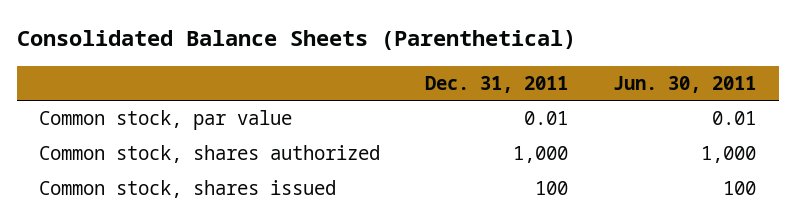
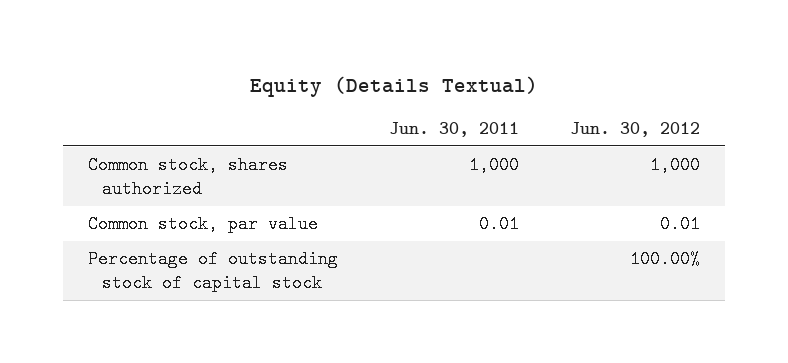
[16,30,576,51] Consolidated Balance Sheets (Parenthetical) -> [249,75,538,97] Equity (Details Textual)
[425,75,569,93] Dec. 31, 2011 -> none
none -> [569,122,700,138] Jun. 30, 2012
[39,180,337,199] Common stock, shares issued -> none
[39,110,293,131] Common stock, par value -> [88,215,319,234] Common stock, par value
none -> [88,250,339,293] Percentage of outstanding stock of capital stock

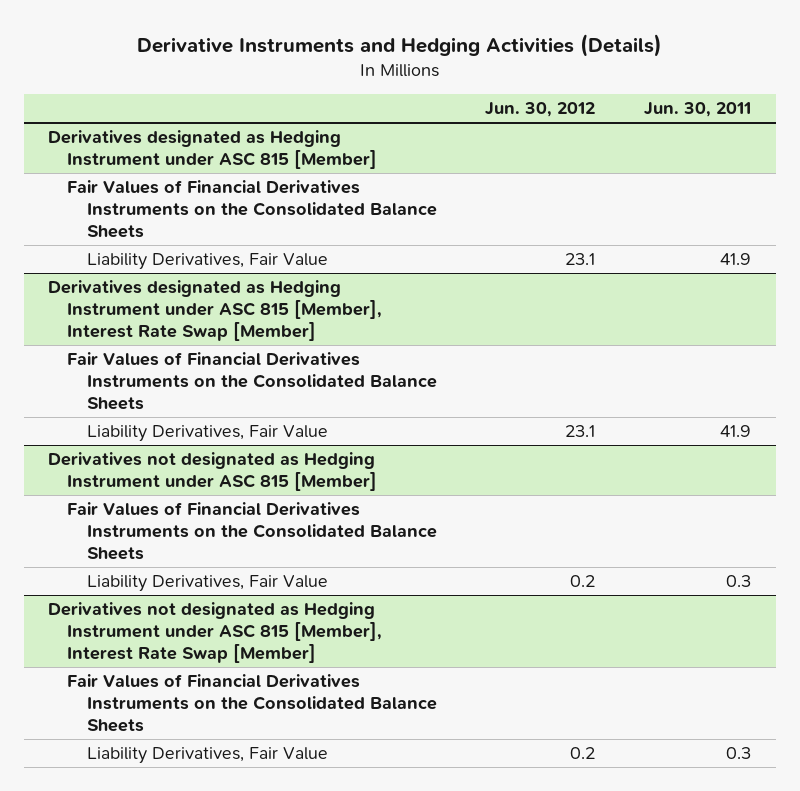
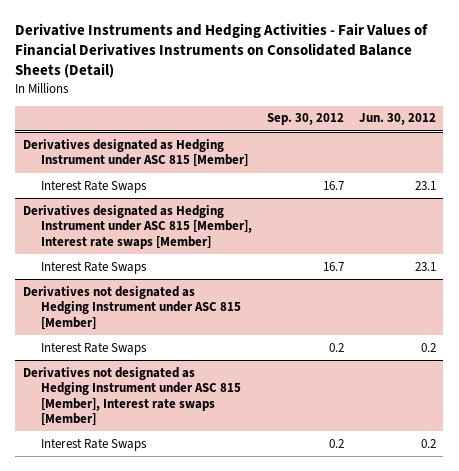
[136,33,662,57] Derivative Instruments and Hedging Activities (Details) -> [15,23,429,79] Derivative Instruments and Hedging Activities - Fair Values of Financial Derivatives Instruments on Consolidated Balance Sheets (Detail)
[644,102,752,118] Jun. 30, 2011 -> none
none -> [266,113,344,126] Sep. 30, 2012
[67,180,437,239] Fair Values of Financial Derivatives Instruments on the Consolidated Balance Sheets -> none
[67,352,437,411] Fair Values of Financial Derivatives Instruments on the Consolidated Balance Sheets -> none
[86,253,328,271] Liability Derivatives, Fair Value -> [40,179,147,193] Interest Rate Swaps
[48,280,383,342] Derivatives designated as Hedging Instrument under ASC 815 [Member], Interest Rate Swap [Member] -> [22,204,252,249] Derivatives designated as Hedging Instrument under ASC 815 [Member], Interest rate swaps [Member]
[86,425,328,443] Liability Derivatives, Fair Value -> [40,260,147,274] Interest Rate Swaps
[67,502,437,561] Fair Values of Financial Derivatives Instruments on the Consolidated Balance Sheets -> none
[67,674,437,733] Fair Values of Financial Derivatives Instruments on the Consolidated Balance Sheets -> none
[86,575,328,593] Liability Derivatives, Fair Value -> [40,341,147,355] Interest Rate Swaps
[48,602,383,664] Derivatives not designated as Hedging Instrument under ASC 815 [Member], Interest Rate Swap [Member] -> [22,366,241,425] Derivatives not designated as Hedging Instrument under ASC 815 [Member], Interest rate swaps [Member]
[86,747,328,765] Liability Derivatives, Fair Value -> [40,437,147,451] Interest Rate Swaps

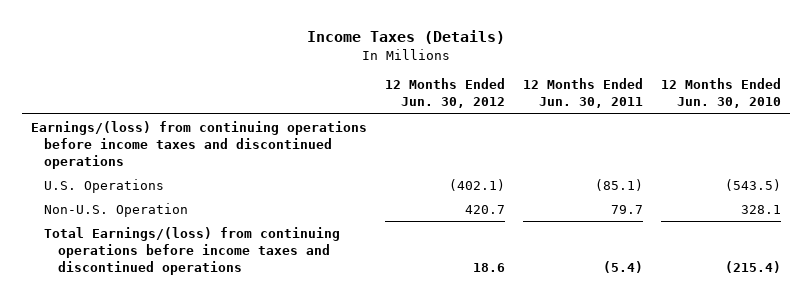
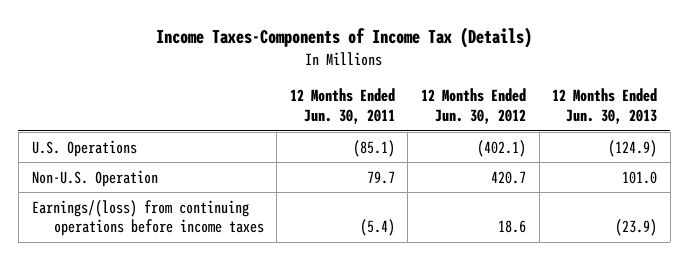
[306,29,505,44] Income Taxes (Details) -> [156,27,533,49] Income Taxes-Components of Income Tax (Details)
[660,78,781,109] 12 Months Ended Jun. 30, 2010 -> none
none -> [552,88,658,124] 12 Months Ended Jun. 30, 2013
[30,120,367,169] Earnings/(loss) from continuing operations before income taxes and discontinued operations -> none
[44,226,341,275] Total Earnings/(loss) from continuing operations before income taxes and discontinued operations -> [31,199,264,237] Earnings/(loss) from continuing operations before income taxes

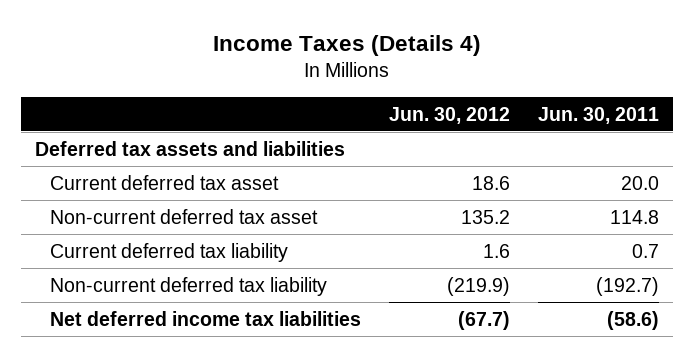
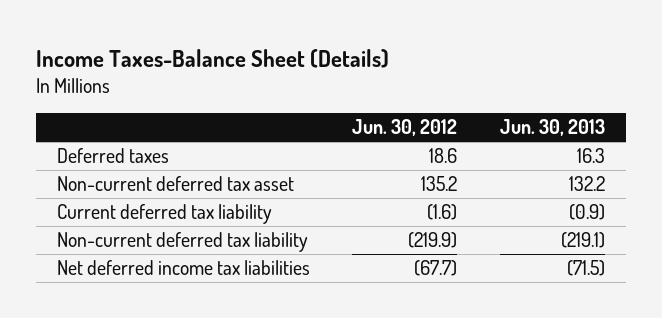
[213,35,482,57] Income Taxes (Details 4) -> [36,48,390,68] Income Taxes-Balance Sheet (Details)
[538,106,660,124] Jun. 30, 2011 -> none
none -> [499,119,605,137] Jun. 30, 2013
[35,140,346,156] Deferred tax assets and liabilities -> none
[49,174,279,190] Current deferred tax asset -> [57,148,170,164] Deferred taxes
[482,243,510,258] 1.6 -> [427,204,458,221] (1.6)

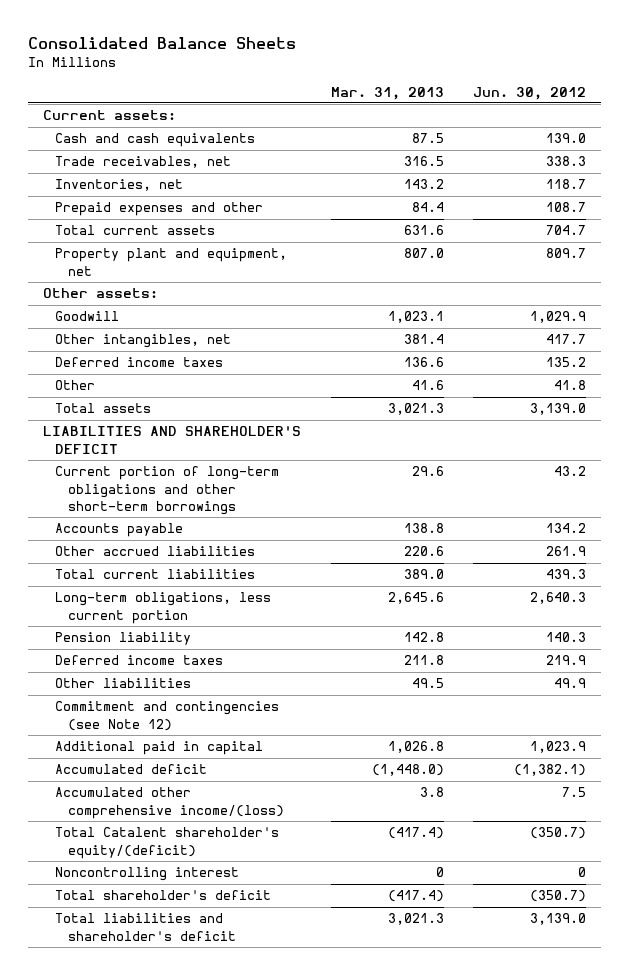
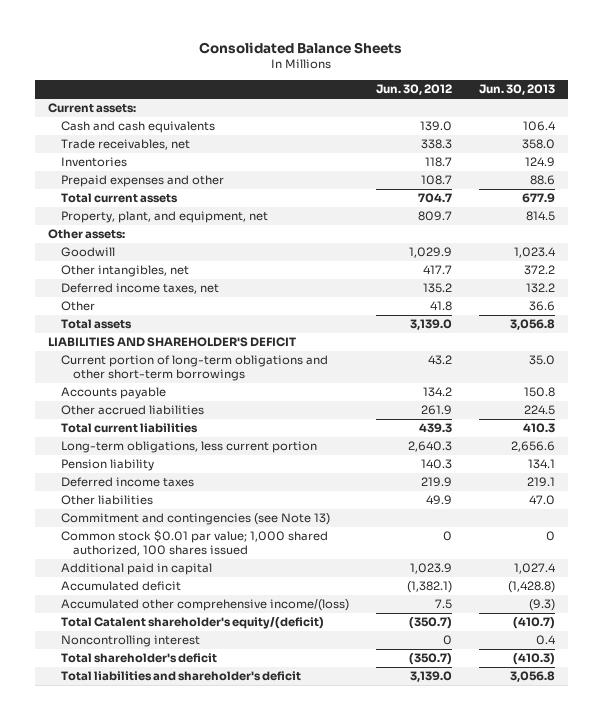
[330,86,444,100] Mar. 31, 2013 -> none
none -> [478,84,555,96] Jun. 30, 2013
[55,179,184,192] Inventories, net -> [60,157,127,168] Inventories
[55,248,288,276] Property plant and equipment, net -> [60,211,268,224] Property, plant, and equipment, net
[55,357,224,368] Deferred income taxes -> [60,283,219,295] Deferred income taxes, net
[55,701,280,731] Commitment and contingencies (see Note 12) -> [60,513,330,526] Commitment and contingencies (see Note 13)
none -> [60,530,328,556] Common stock $0.01 par value; 1,000 shared authorized, 100 shares issued

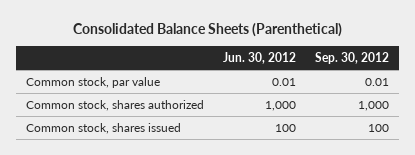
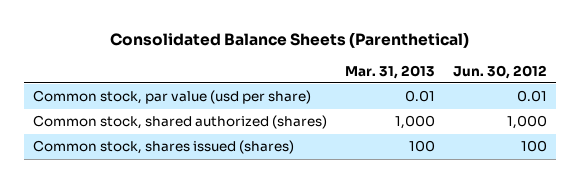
[315,51,390,64] Sep. 30, 2012 -> none
none -> [345,64,436,79] Mar. 31, 2013
[25,76,160,88] Common stock, par value -> [33,90,312,105] Common stock, par value (usd per share)
[25,99,204,111] Common stock, shares authorized -> [33,115,328,130] Common stock, shared authorized (shares)
[25,122,181,134] Common stock, shares issued -> [33,140,295,155] Common stock, shares issued (shares)

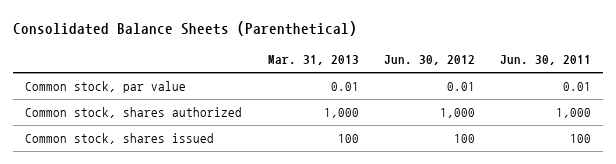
none -> [499,55,591,66] Jun. 30, 2011
[33,90,312,105] Common stock, par value (usd per share) -> [25,81,187,94] Common stock, par value
[33,115,328,130] Common stock, shared authorized (shares) -> [25,107,243,119] Common stock, shares authorized
[33,140,295,155] Common stock, shares issued (shares) -> [25,133,215,145] Common stock, shares issued

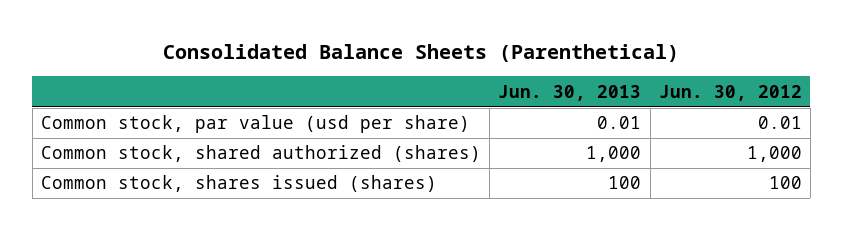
[267,55,359,66] Mar. 31, 2013 -> none
[499,55,591,66] Jun. 30, 2011 -> none
none -> [498,84,642,101] Jun. 30, 2013
[25,81,187,94] Common stock, par value -> [41,115,471,134] Common stock, par value (usd per share)
[25,107,243,119] Common stock, shares authorized -> [41,145,482,163] Common stock, shared authorized (shares)
[25,133,215,145] Common stock, shares issued -> [41,175,438,193] Common stock, shares issued (shares)

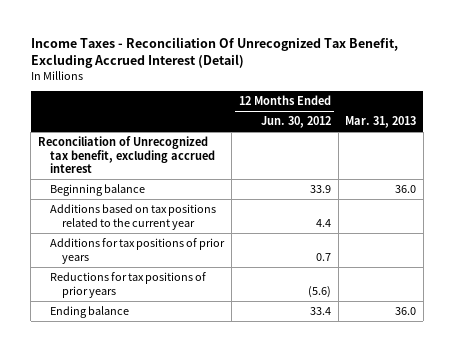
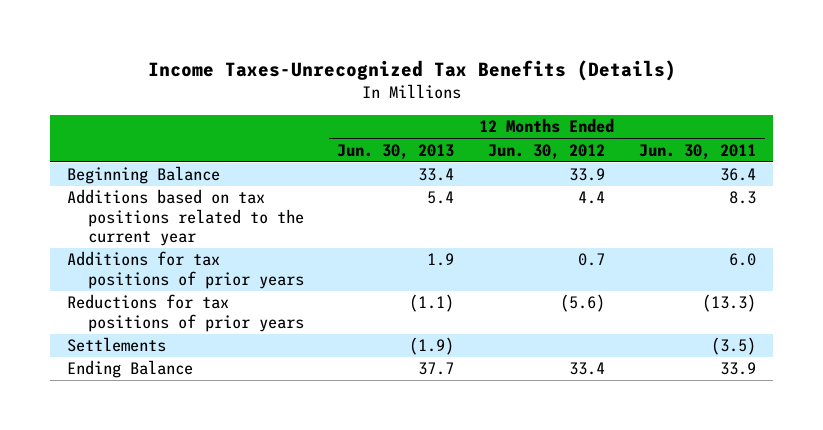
[30,37,398,69] Income Taxes - Reconciliation Of Unrecognized Tax Benefit, Excluding Accrued Interest (Detail) -> [147,59,676,81] Income Taxes-Unrecognized Tax Benefits (Details)
[345,116,417,129] Mar. 31, 2013 -> none
none -> [337,143,455,160] Jun. 30, 2013
none -> [639,143,757,160] Jun. 30, 2011
[38,136,216,174] Reconciliation of Unrecognized tax benefit, excluding accrued interest -> none
[50,184,146,197] Beginning balance -> [67,166,221,185] Beginning Balance
none -> [67,337,167,353] Settlements
[50,306,130,319] Ending balance -> [67,360,194,379] Ending Balance

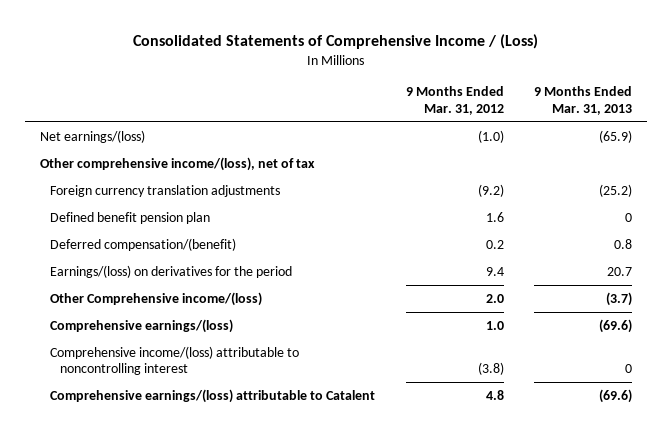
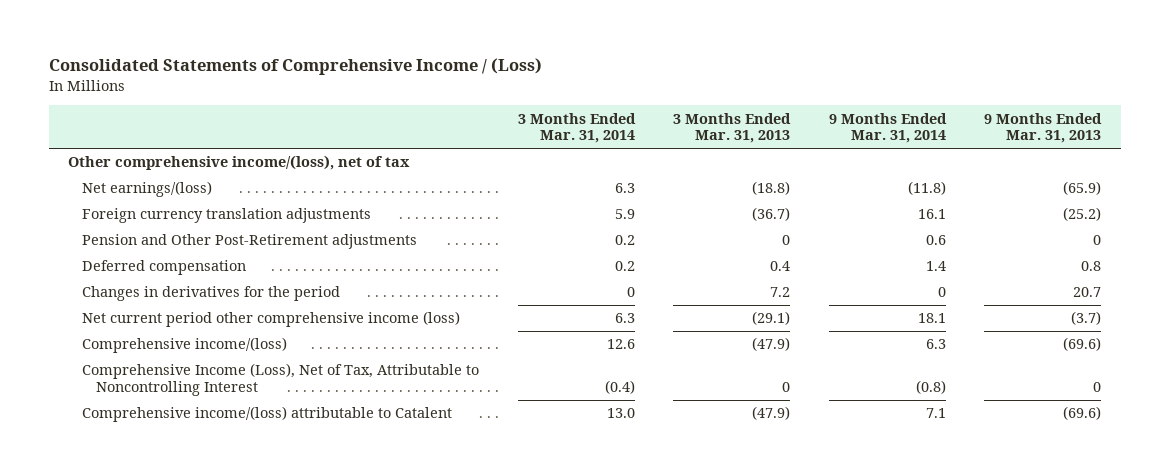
[405,86,504,115] 9 Months Ended Mar. 31, 2012 -> none
none -> [517,112,636,144] 3 Months Ended Mar. 31, 2014
none -> [673,112,792,144] 3 Months Ended Mar. 31, 2013
none -> [828,112,947,144] 9 Months Ended Mar. 31, 2014
[40,129,146,143] Net earnings/(loss) -> [82,181,213,198] Net earnings/(loss)
[50,211,211,224] Defined benefit pension plan -> [82,234,418,250] Pension and Other Post-Retirement adjustments
[50,237,237,251] Deferred compensation/(benefit) -> [82,260,247,276] Deferred compensation
[50,264,293,278] Earnings/(loss) on derivatives for the period -> [82,286,341,302] Changes in derivatives for the period
[50,291,263,306] Other Comprehensive income/(loss) -> [82,311,461,328] Net current period other comprehensive income (loss)
[50,318,234,333] Comprehensive earnings/(loss) -> [82,337,288,354] Comprehensive income/(loss)
[50,345,300,376] Comprehensive income/(loss) attributable to noncontrolling interest -> [82,363,480,397] Comprehensive Income (Loss), Net of Tax, Attributable to Noncontrolling Interest
[50,388,376,403] Comprehensive earnings/(loss) attributable to Catalent -> [82,406,453,423] Comprehensive income/(loss) attributable to Catalent

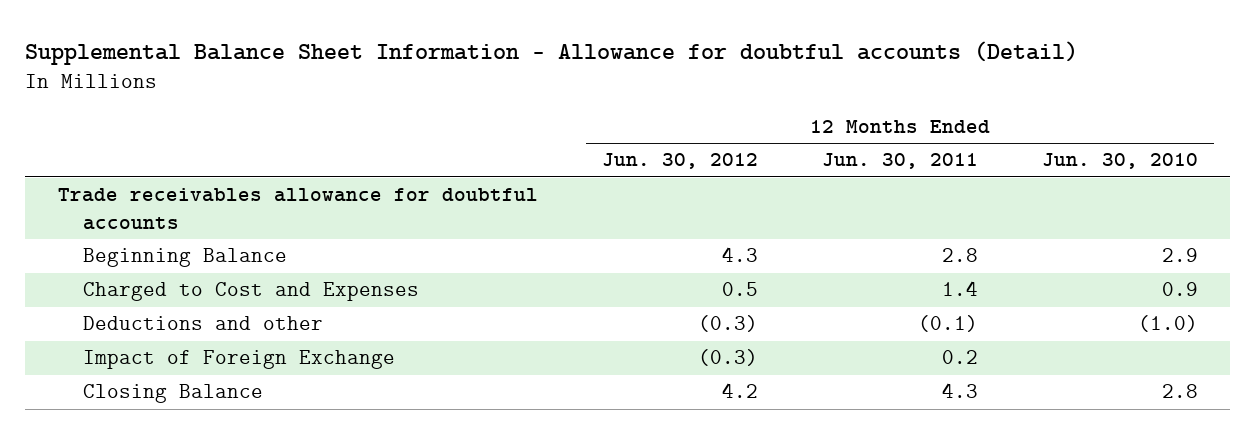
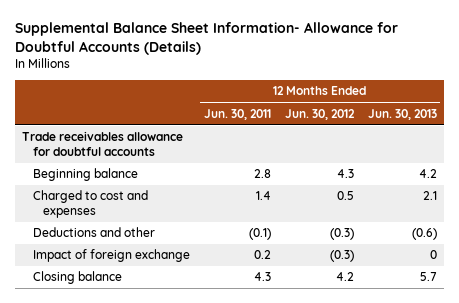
[25,40,1079,65] Supplemental Balance Sheet Information - Allowance for doubtful accounts (Detail) -> [14,22,398,56] Supplemental Balance Sheet Information- Allowance for Doubtful Accounts (Details)
[1042,153,1199,170] Jun. 30, 2010 -> none
none -> [367,108,437,120] Jun. 30, 2013
[83,248,288,268] Beginning Balance -> [32,168,138,182] Beginning balance
[83,282,420,302] Charged to Cost and Expenses -> [32,190,148,219] Charged to cost and expenses
[83,350,396,370] Impact of Foreign Exchange -> [32,249,190,263] Impact of foreign exchange
[83,384,264,404] Closing Balance -> [32,271,122,285] Closing balance

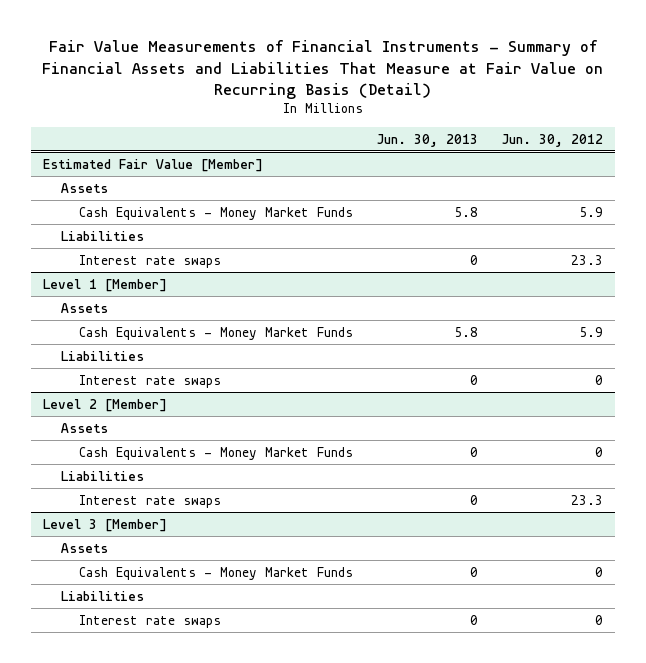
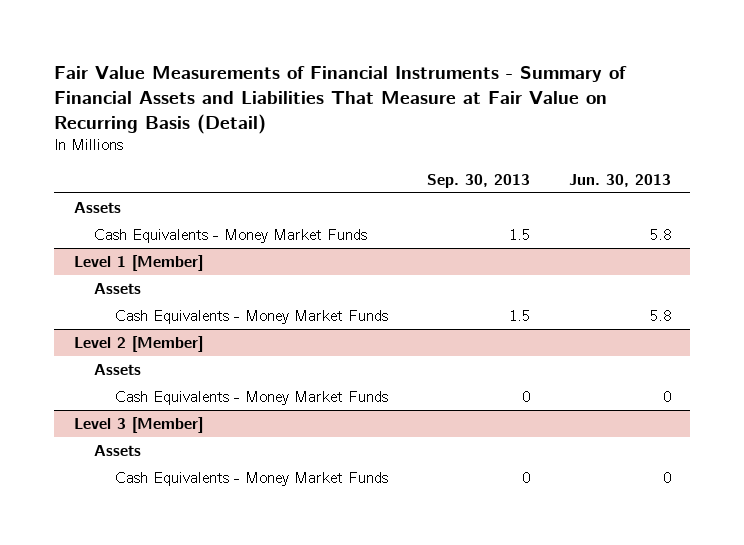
[501,133,603,147] Jun. 30, 2012 -> none
none -> [426,174,530,189] Sep. 30, 2013
[43,158,264,172] Estimated Fair Value [Member] -> none
[60,230,144,241] Liabilities -> none
[78,254,221,268] Interest rate swaps -> none
[60,350,144,361] Liabilities -> none
[78,374,221,388] Interest rate swaps -> none
[60,470,144,481] Liabilities -> none
[78,494,221,508] Interest rate swaps -> none
[60,590,144,601] Liabilities -> none
[78,614,221,628] Interest rate swaps -> none

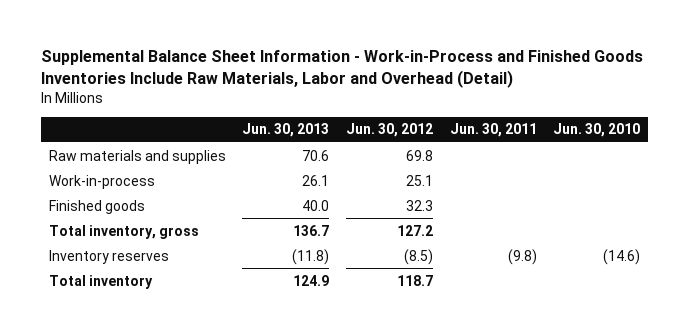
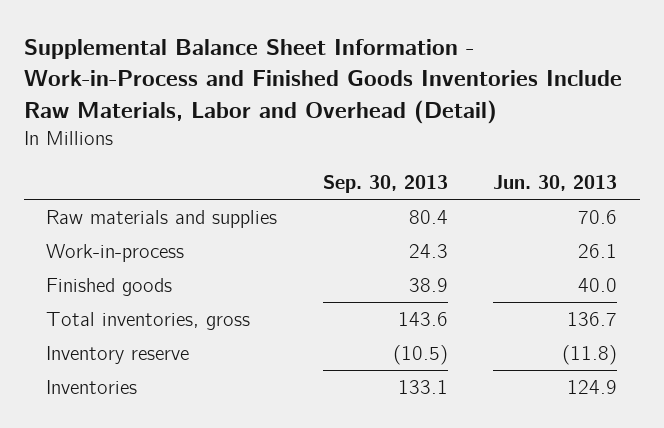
[345,123,433,138] Jun. 30, 2012 -> none
[449,123,537,138] Jun. 30, 2011 -> none
[553,123,641,138] Jun. 30, 2010 -> none
none -> [322,175,448,194] Sep. 30, 2013
[48,224,199,239] Total inventory, gross -> [46,312,251,331] Total inventories, gross
[48,249,169,264] Inventory reserves -> [46,346,190,365] Inventory reserve
[48,274,153,289] Total inventory -> [46,380,138,395] Inventories

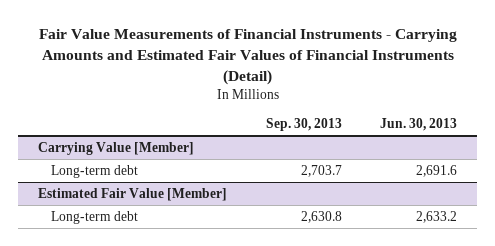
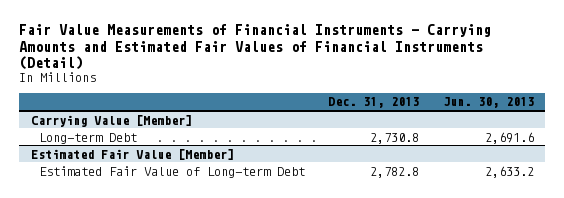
[265,118,342,132] Sep. 30, 2013 -> none
none -> [328,97,420,109] Dec. 31, 2013
[50,164,138,178] Long-term debt -> [39,132,138,144] Long-term Debt
[50,210,138,224] Long-term debt -> [39,165,306,178] Estimated Fair Value of Long-term Debt

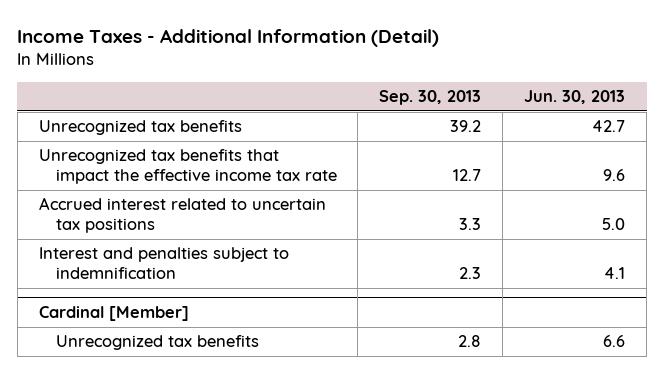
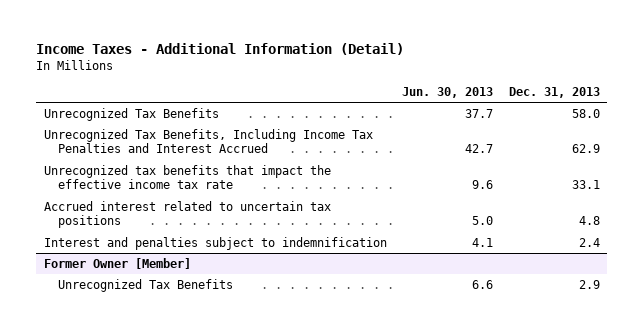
[379,90,482,106] Sep. 30, 2013 -> none
none -> [508,86,600,98] Dec. 31, 2013
[38,120,242,136] Unrecognized tax benefits -> [43,107,219,121] Unrecognized Tax Benefits
[592,120,626,133] 42.7 -> [465,108,494,118] 37.7
none -> [43,128,373,154] Unrecognized Tax Benefits, Including Income Tax Penalties and Interest Accrued
[38,306,189,322] Cardinal [Member] -> none
none -> [43,257,191,269] Former Owner [Member]
[55,335,259,351] Unrecognized tax benefits -> [58,278,234,292] Unrecognized Tax Benefits

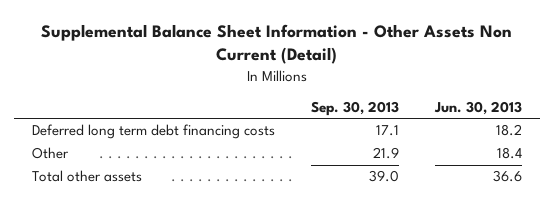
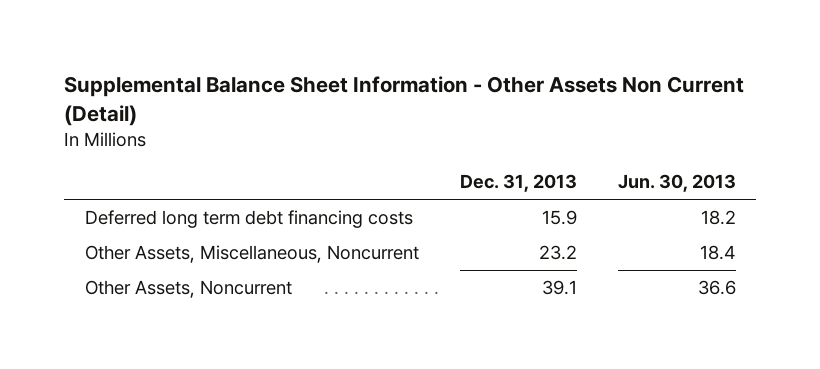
[310,100,399,116] Sep. 30, 2013 -> none
none -> [459,174,577,193] Dec. 31, 2013
[31,170,142,183] Total other assets -> none
none -> [84,245,419,264] Other Assets, Miscellaneous, Noncurrent
[31,147,69,160] Other -> [84,280,292,299] Other Assets, Noncurrent
[497,147,523,160] 18.4 -> [697,280,736,296] 36.6

